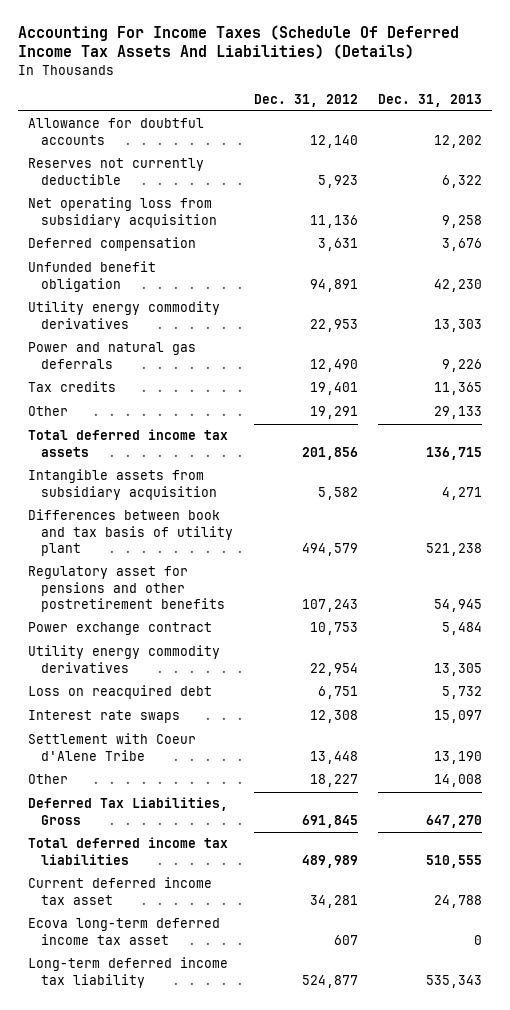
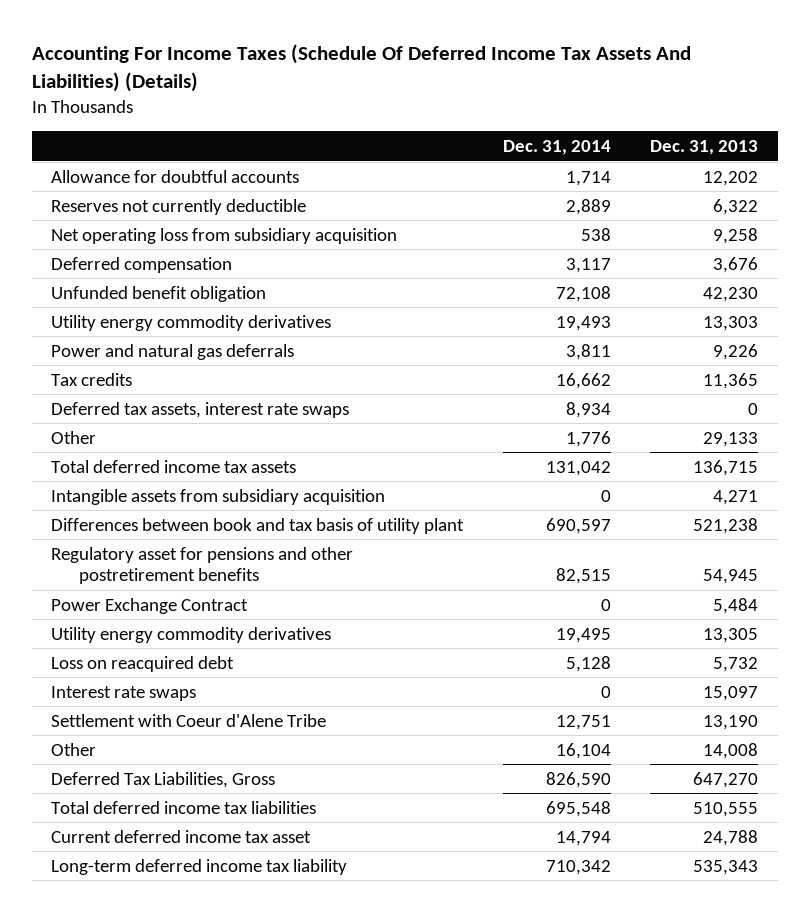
[253,93,358,107] Dec. 31, 2012 -> none
none -> [502,139,611,155] Dec. 31, 2014
none -> [51,401,350,418] Deferred tax assets, interest rate swaps
[28,622,213,636] Power exchange contract -> [51,597,249,614] Power Exchange Contract
[28,918,221,945] Ecova long-term deferred income tax asset -> none

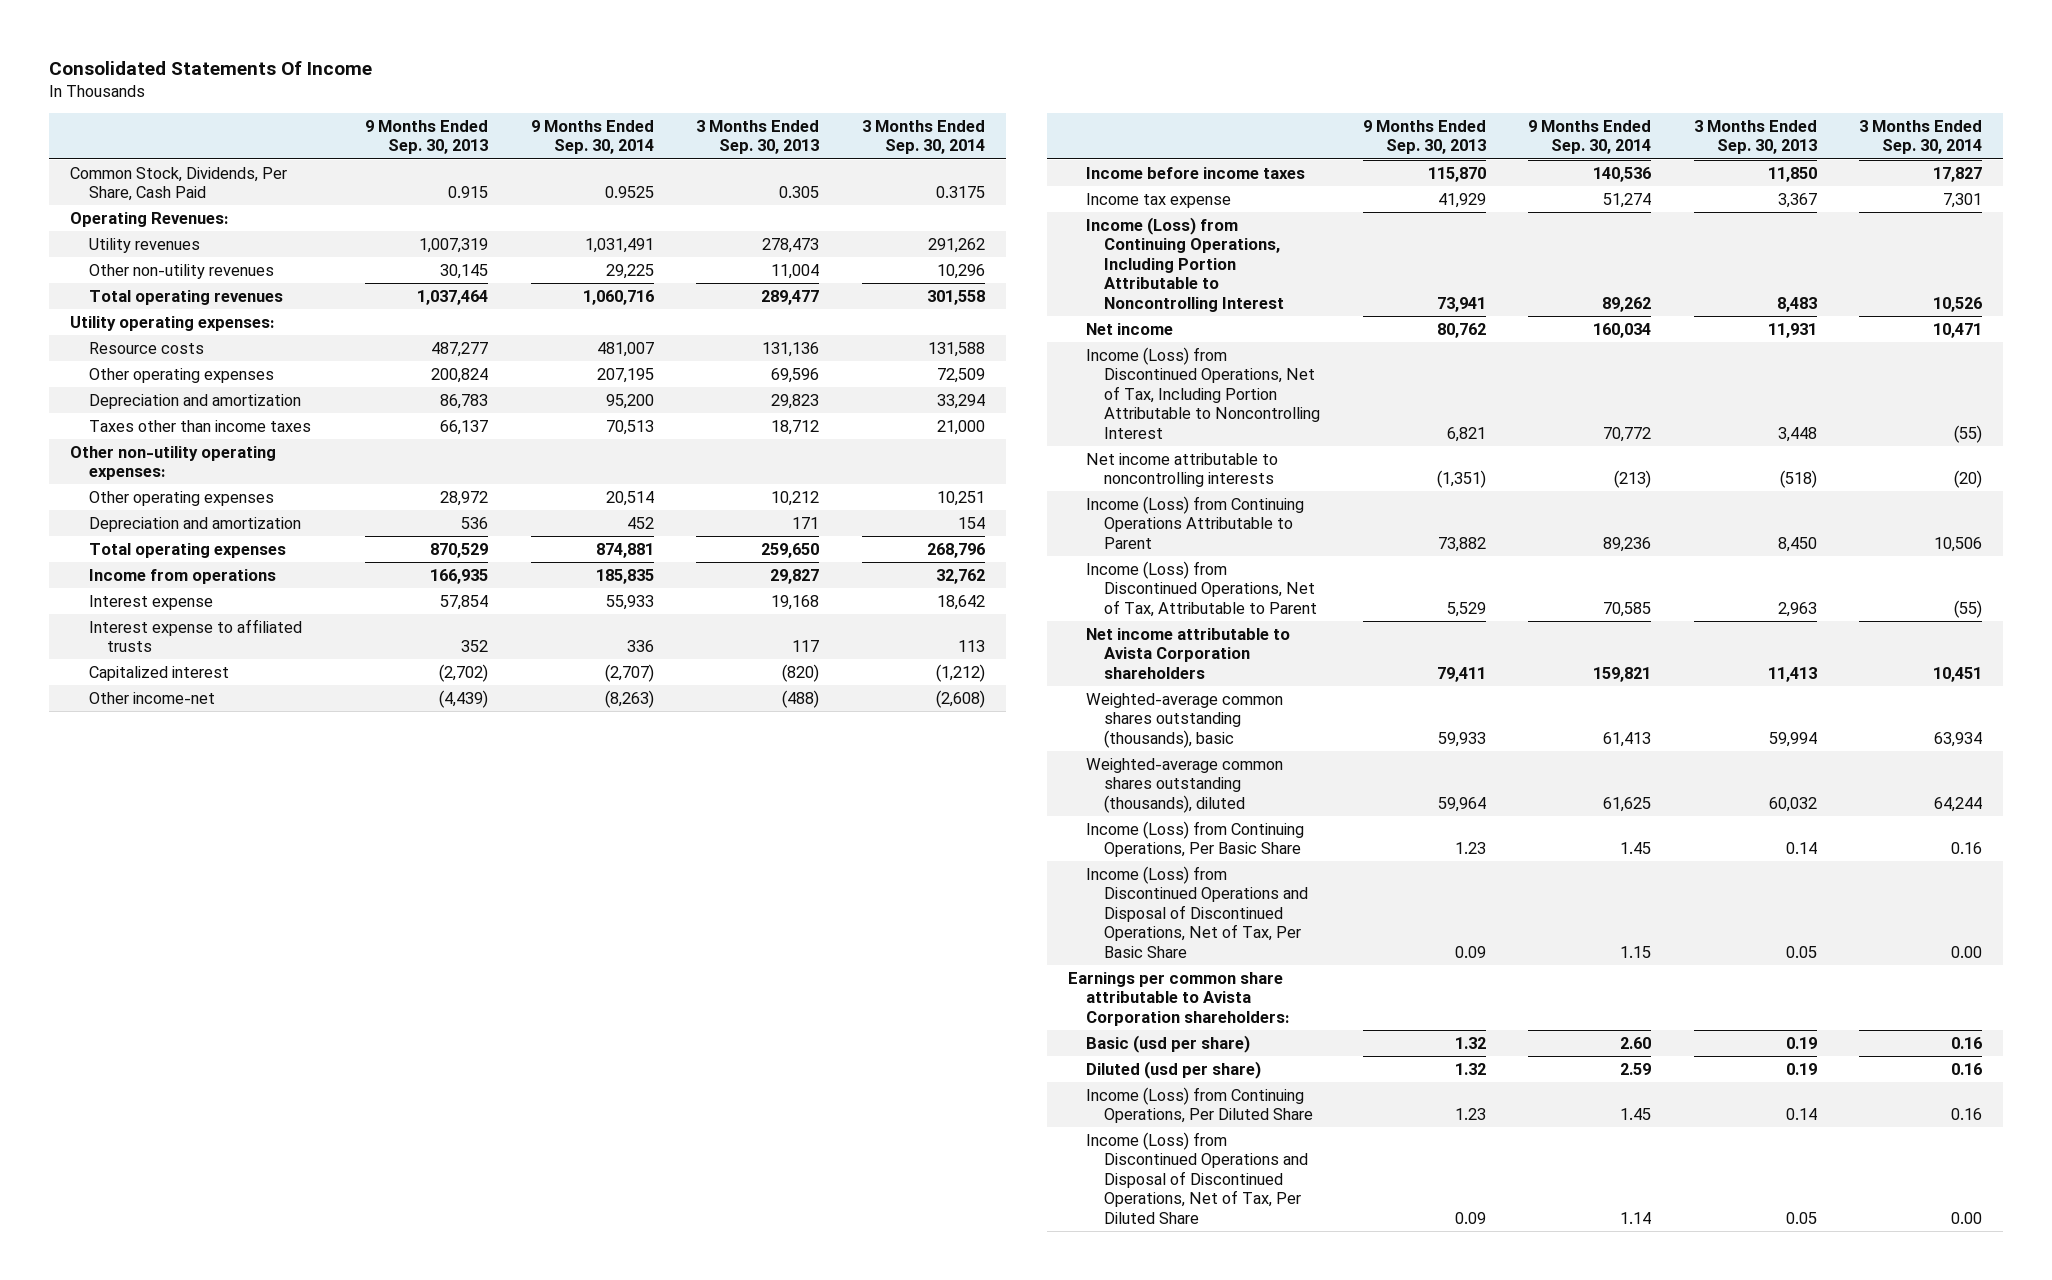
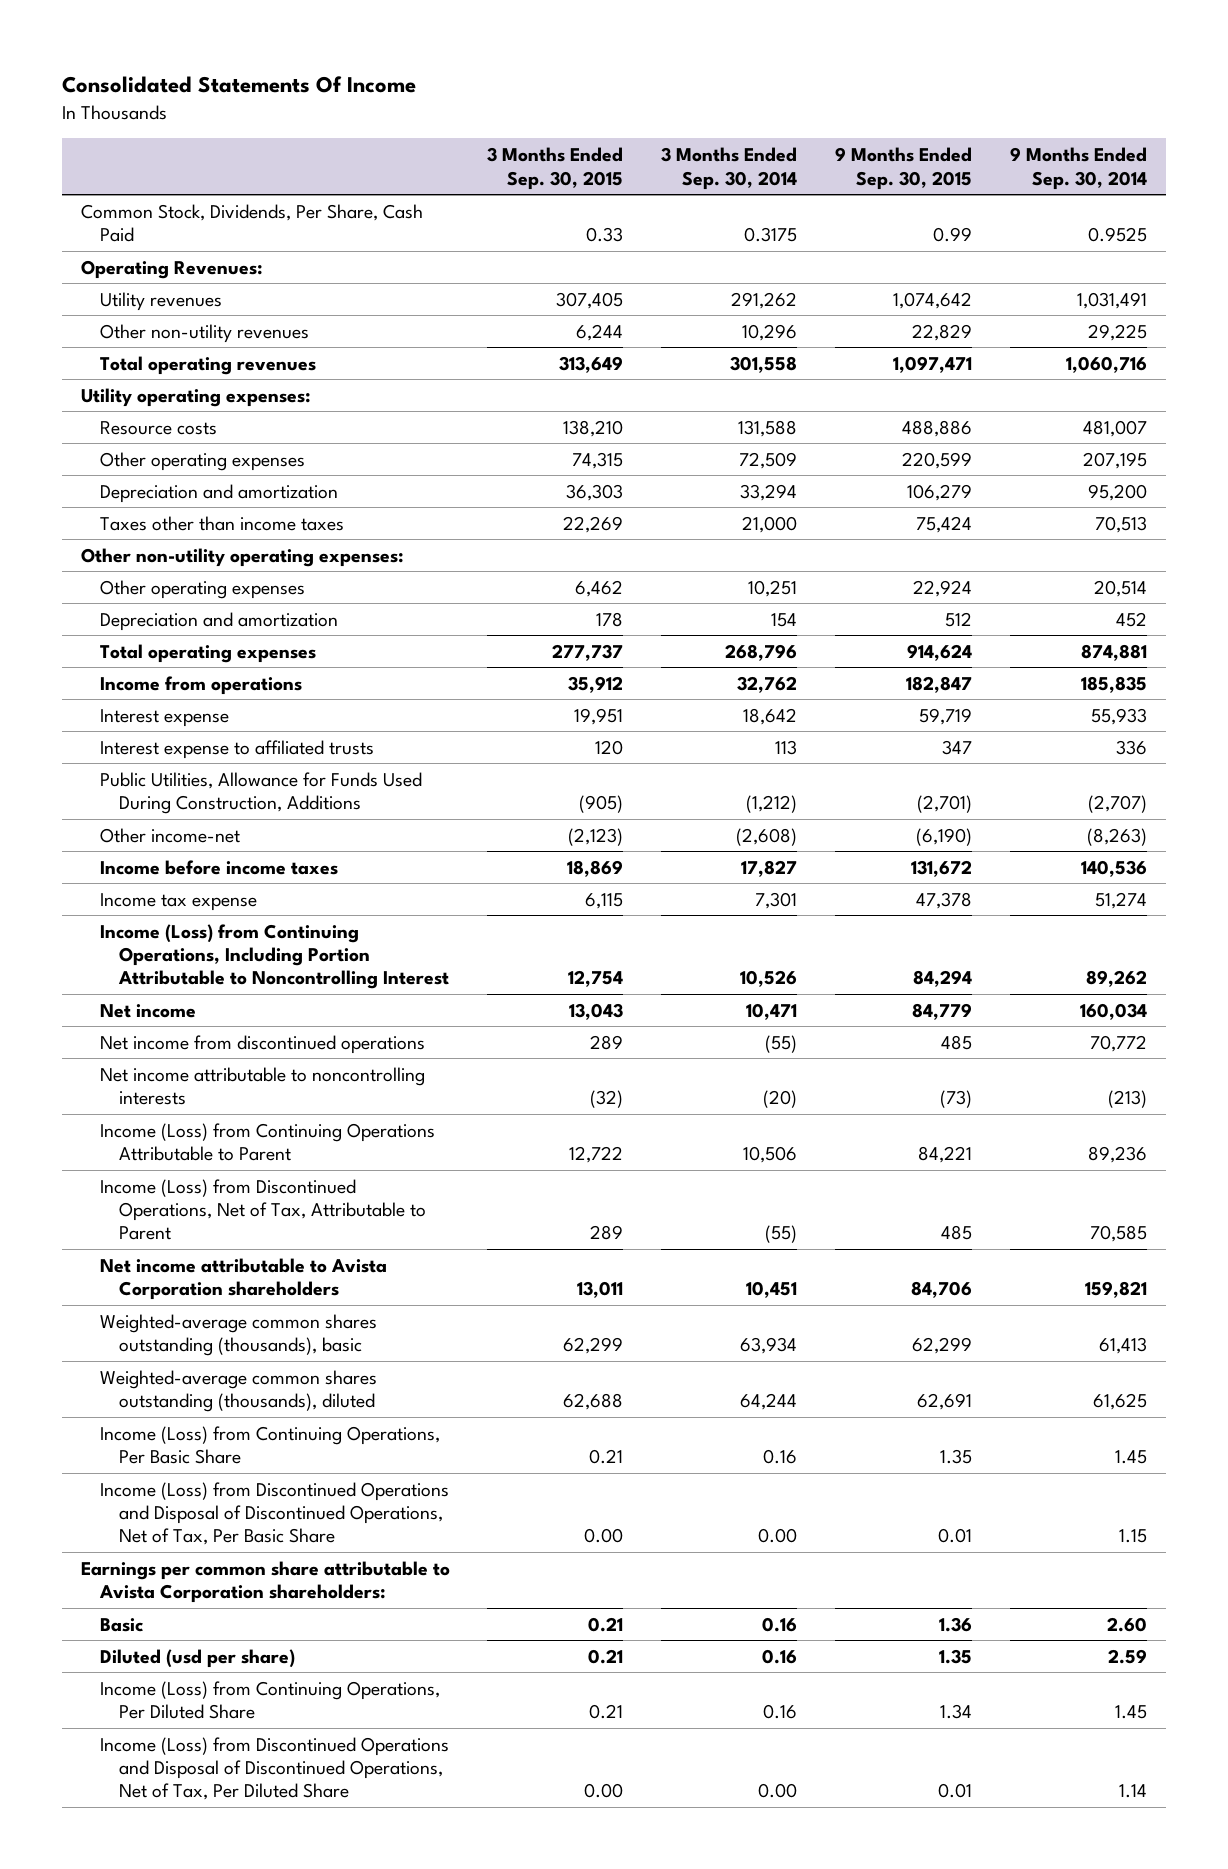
[365,119,489,155] 9 Months Ended Sep. 30, 2013 -> none
[696,119,820,155] 3 Months Ended Sep. 30, 2013 -> none
none -> [487,147,624,190] 3 Months Ended Sep. 30, 2015
none -> [835,147,973,190] 9 Months Ended Sep. 30, 2015
[88,665,229,681] Capitalized interest -> [99,771,422,815] Public Utilities, Allowance for Funds Used During Construction, Additions
[1086,346,1321,439] Income (Loss) from Discontinued Operations, Net of Tax, Including Portion Attributable to Noncontrolling Interest -> [99,1034,425,1054] Net income from discontinued operations
[1086,1034,1251,1053] Basic (usd per share) -> [99,1617,143,1632] Basic

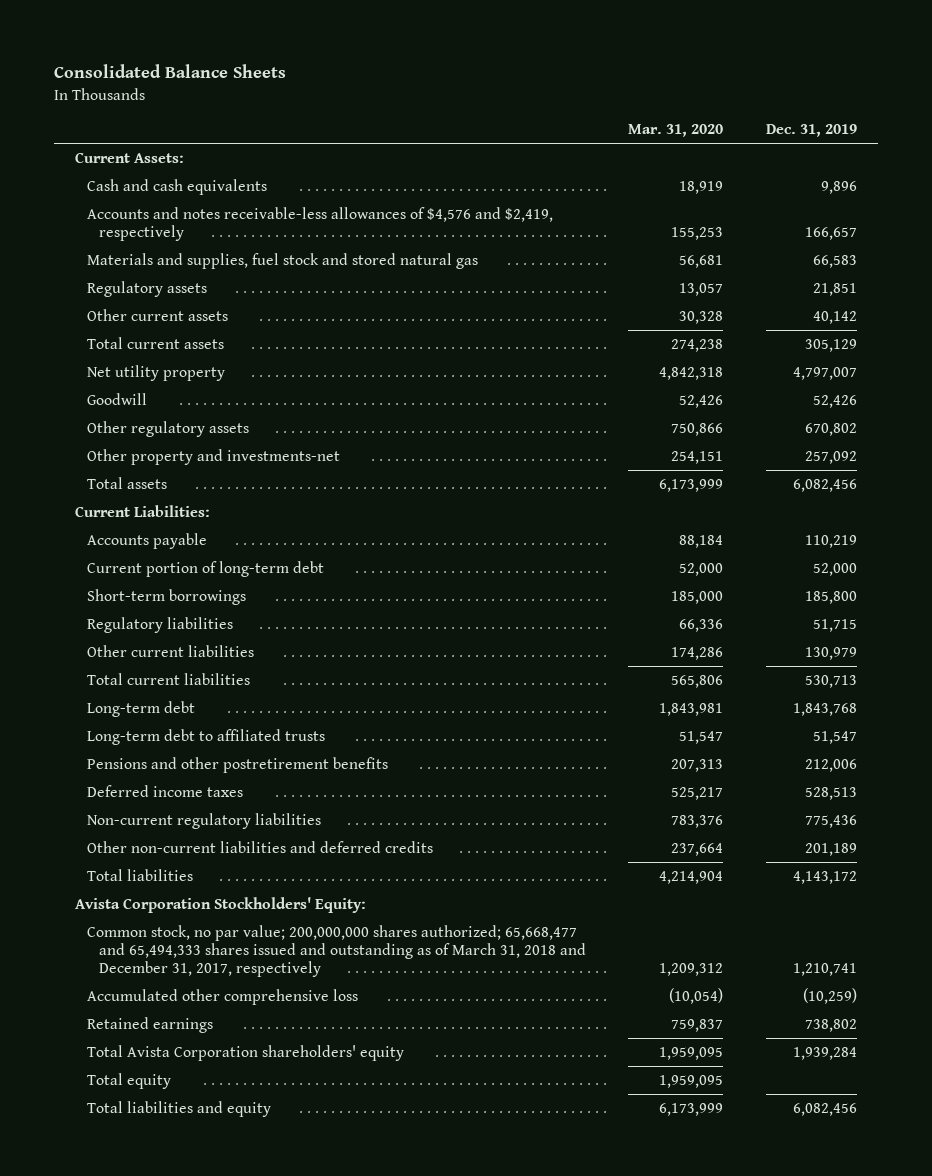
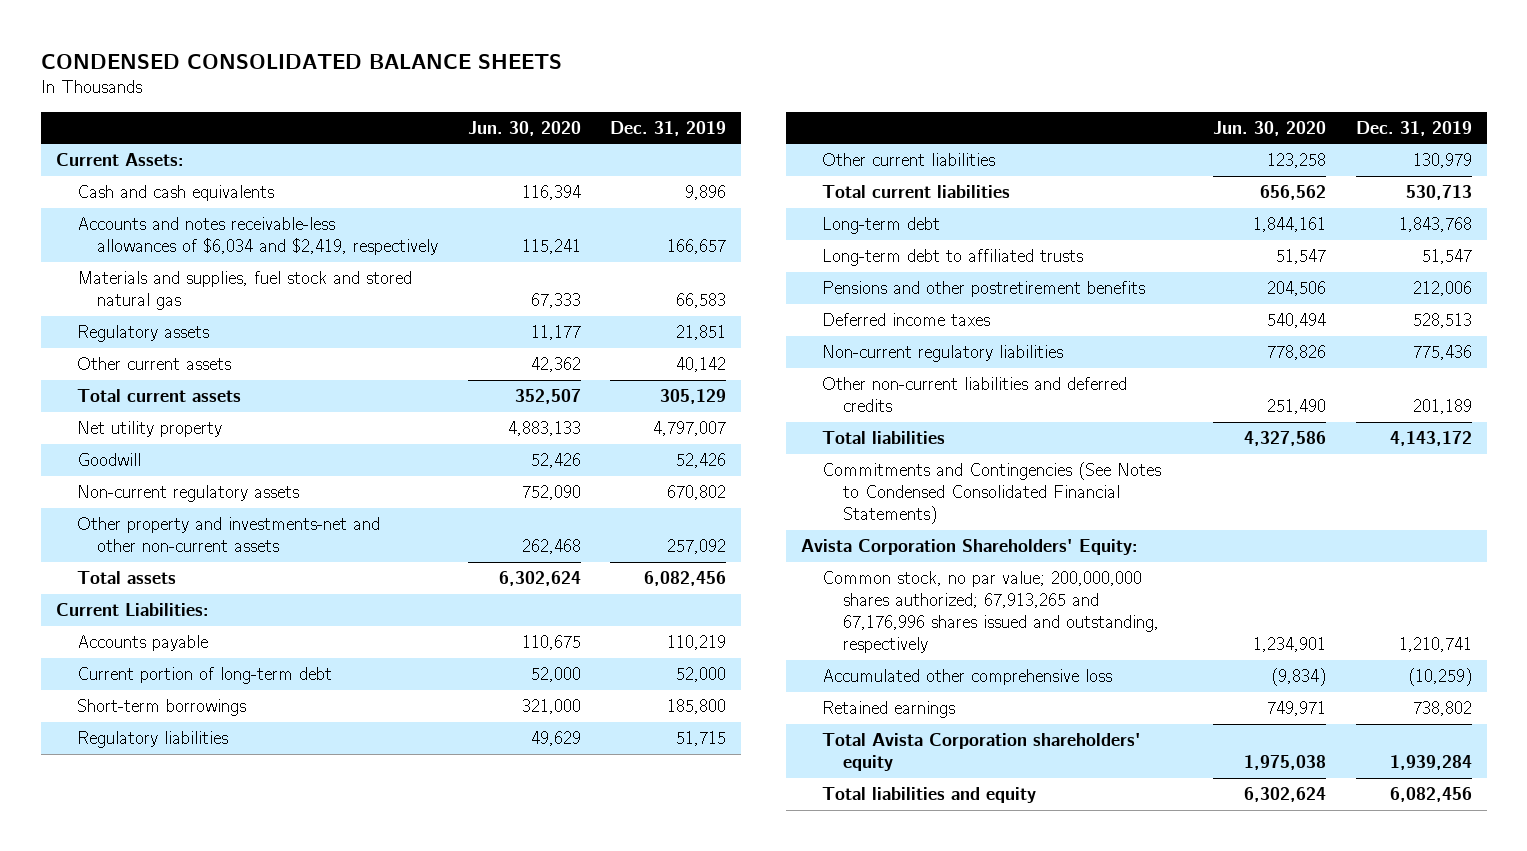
[53,64,286,79] Consolidated Balance Sheets -> [40,54,562,70] CONDENSED CONSOLIDATED BALANCE SHEETS
[628,124,724,138] Mar. 31, 2020 -> none
none -> [467,120,581,136] Jun. 30, 2020
[86,206,553,242] Accounts and notes receivable-less allowances of $4,576 and $2,419, respectively -> [76,217,439,256] Accounts and notes receivable-less allowances of $6,034 and $2,419, respectively
[86,420,249,437] Other regulatory assets -> [76,485,299,503] Non-current regulatory assets
[86,448,340,465] Other property and investments-net -> [76,517,380,553] Other property and investments-net and other non-current assets
none -> [821,462,1161,524] Commitments and Contingencies (See Notes to Condensed Consolidated Financial Statements)
[75,896,367,913] Avista Corporation Stockholders' Equity: -> [801,539,1139,556] Avista Corporation Shareholders' Equity:
[86,924,586,978] Common stock, no par value; 200,000,000 shares authorized; 65,668,477 and 65,494,333 shares issued and outstanding as of March 31, 2018 and December 31, 2017, respectively -> [821,571,1159,653] Common stock, no par value; 200,000,000 shares authorized; 67,913,265 and 67,176,996 shares issued and outstanding, respectively
[86,1072,171,1089] Total equity -> none

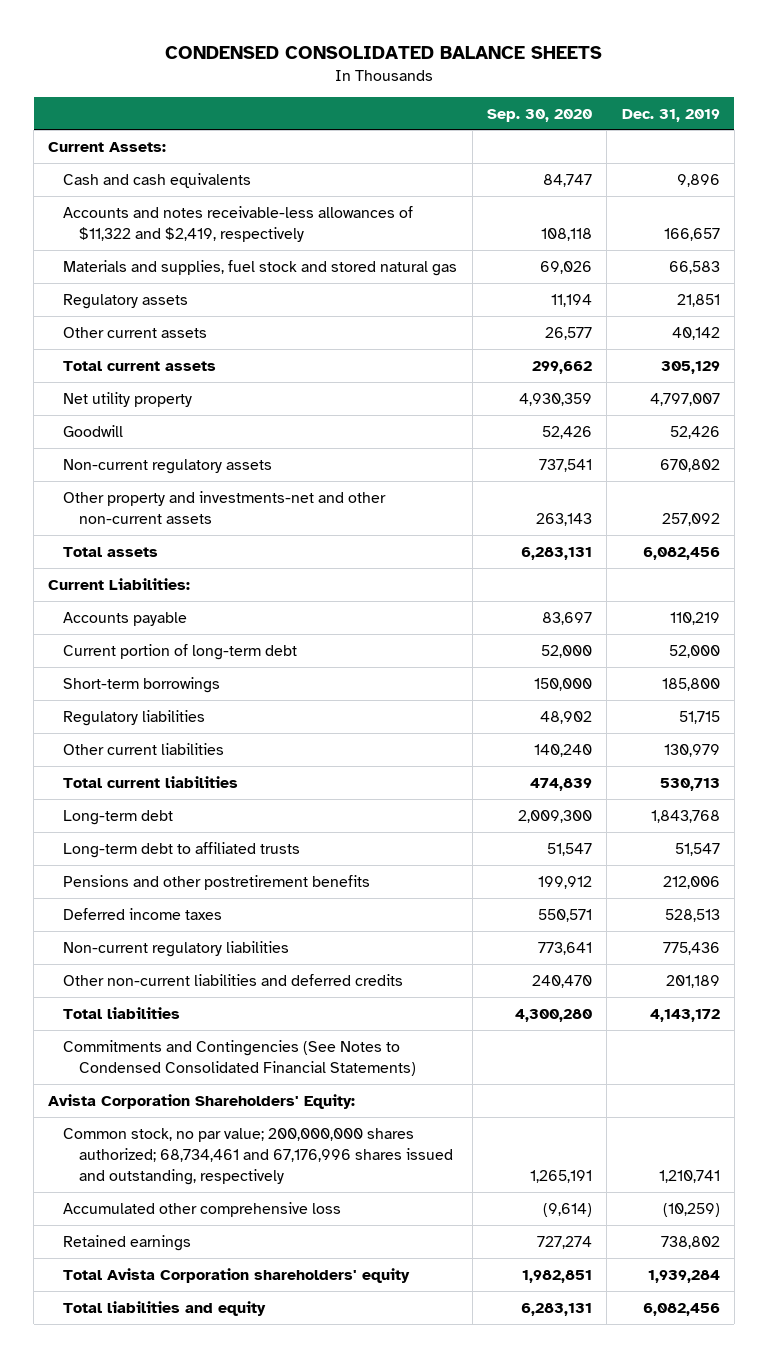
[467,120,581,136] Jun. 30, 2020 -> none
none -> [487,108,593,122] Sep. 30, 2020
[76,217,439,256] Accounts and notes receivable-less allowances of $6,034 and $2,419, respectively -> [63,205,414,242] Accounts and notes receivable-less allowances of $11,322 and $2,419, respectively
[821,571,1159,653] Common stock, no par value; 200,000,000 shares authorized; 67,913,265 and 67,176,996 shares issued and outstanding, respectively -> [63,1127,453,1185] Common stock, no par value; 200,000,000 shares authorized; 68,734,461 and 67,176,996 shares issued and outstanding, respectively

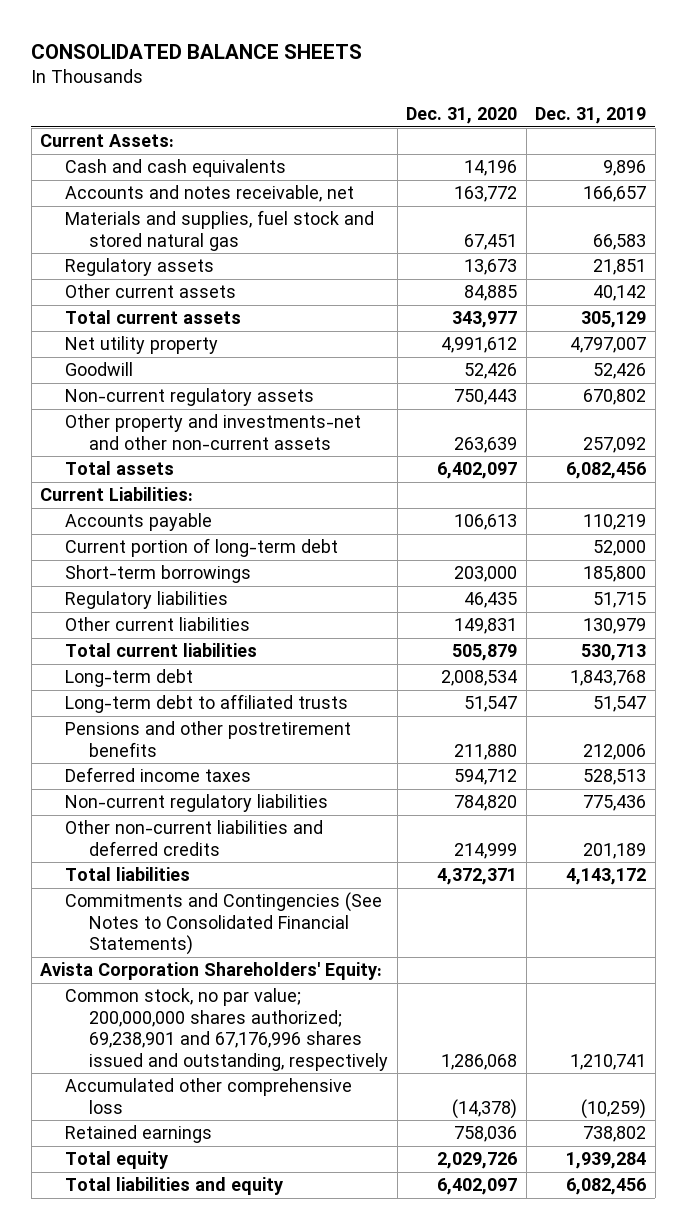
[165,45,603,59] CONDENSED CONSOLIDATED BALANCE SHEETS -> [31,43,363,59] CONSOLIDATED BALANCE SHEETS
[487,108,593,122] Sep. 30, 2020 -> none
none -> [406,107,518,125] Dec. 31, 2020
[63,205,414,242] Accounts and notes receivable-less allowances of $11,322 and $2,419, respectively -> [64,185,354,203] Accounts and notes receivable, net
[63,1039,416,1076] Commitments and Contingencies (See Notes to Condensed Consolidated Financial Statements) -> [64,892,382,956] Commitments and Contingencies (See Notes to Consolidated Financial Statements)
[63,1127,453,1185] Common stock, no par value; 200,000,000 shares authorized; 68,734,461 and 67,176,996 shares issued and outstanding, respectively -> [64,988,389,1071] Common stock, no par value; 200,000,000 shares authorized; 69,238,901 and 67,176,996 shares issued and outstanding, respectively
[63,1267,411,1283] Total Avista Corporation shareholders' equity -> [64,1151,168,1170] Total equity

